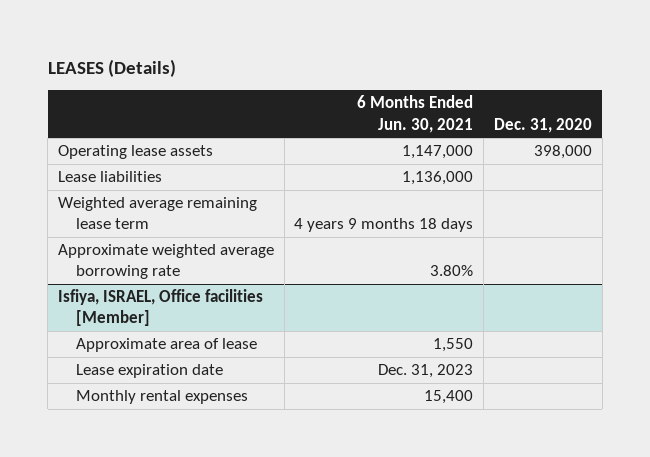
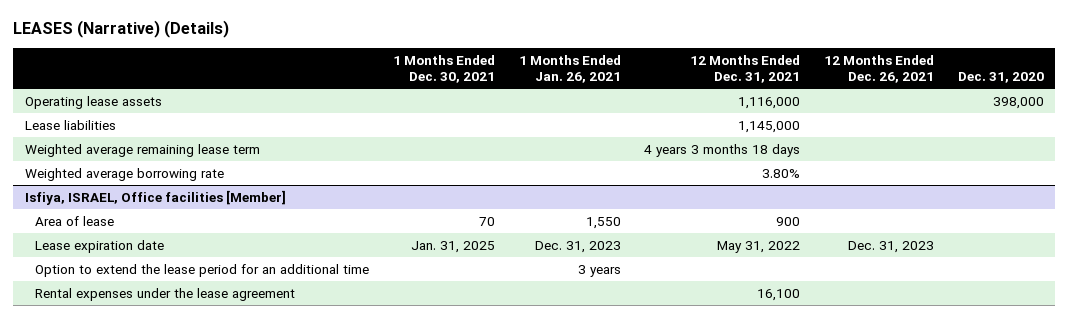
[47,58,176,77] LEASES (Details) -> [12,20,229,39] LEASES (Narrative) (Details)
[357,95,474,133] 6 Months Ended Jun. 30, 2021 -> none
none -> [392,54,495,84] 1 Months Ended Dec. 30, 2021
none -> [518,54,621,84] 1 Months Ended Jan. 26, 2021
none -> [690,54,801,84] 12 Months Ended Dec. 31, 2021
none -> [823,54,934,84] 12 Months Ended Dec. 26, 2021
[57,244,274,280] Approximate weighted average borrowing rate -> [24,167,224,181] Weighted average borrowing rate
[76,338,258,353] Approximate area of lease -> [35,215,115,226] Area of lease
none -> [35,263,370,277] Option to extend the lease period for an additional time
[76,390,249,405] Monthly rental expenses -> [35,287,296,301] Rental expenses under the lease agreement

